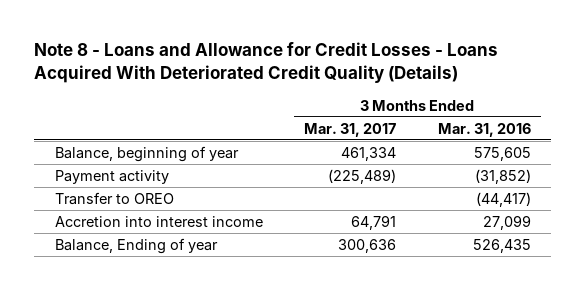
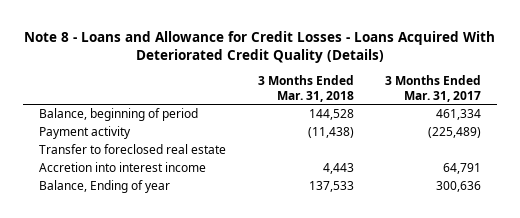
[437,122,531,137] Mar. 31, 2016 -> none
none -> [257,75,354,102] 3 Months Ended Mar. 31, 2018
[54,145,239,162] Balance, beginning of year -> [39,108,199,122] Balance, beginning of period
[54,191,174,205] Transfer to OREO -> [39,144,227,155] Transfer to foreclosed real estate

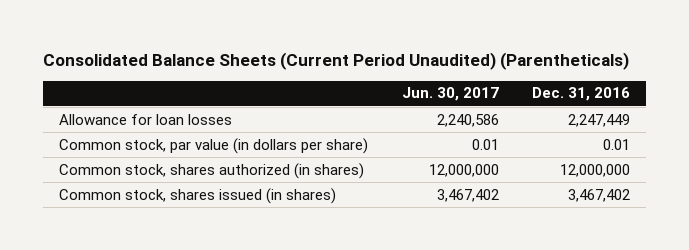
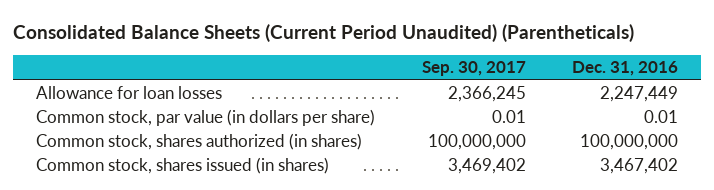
[401,87,499,102] Jun. 30, 2017 -> none
none -> [421,61,526,77] Sep. 30, 2017
[559,163,630,177] 12,000,000 -> [579,134,678,151] 100,000,000

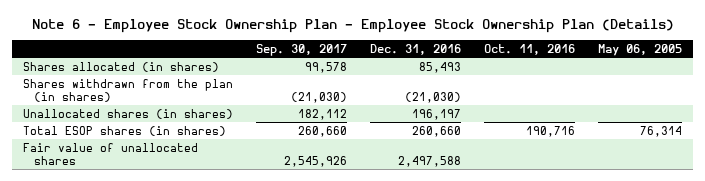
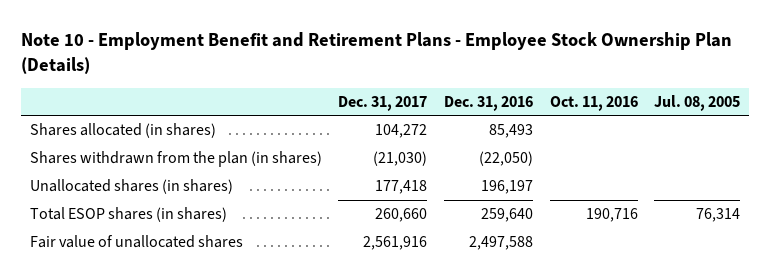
[31,18,674,33] Note 6 - Employee Stock Ownership Plan - Employee Stock Ownership Plan (Details) -> [21,32,733,75] Note 10 - Employment Benefit and Retirement Plans - Employee Stock Ownership Plan (Details)
[256,43,348,56] Sep. 30, 2017 -> none
[597,43,682,56] May 06, 2005 -> none
none -> [338,95,428,111] Dec. 31, 2017
none -> [654,94,741,111] Jul. 08, 2005
[405,91,462,103] (21,030) -> [479,151,534,167] (22,050)
[412,125,462,137] 260,660 -> [481,208,534,223] 259,640

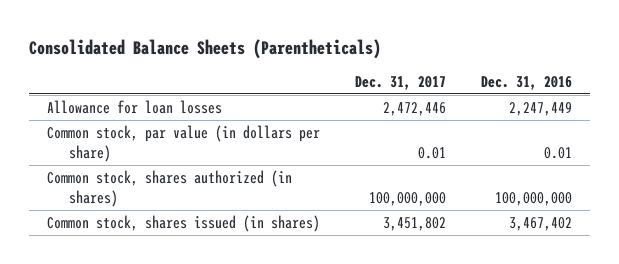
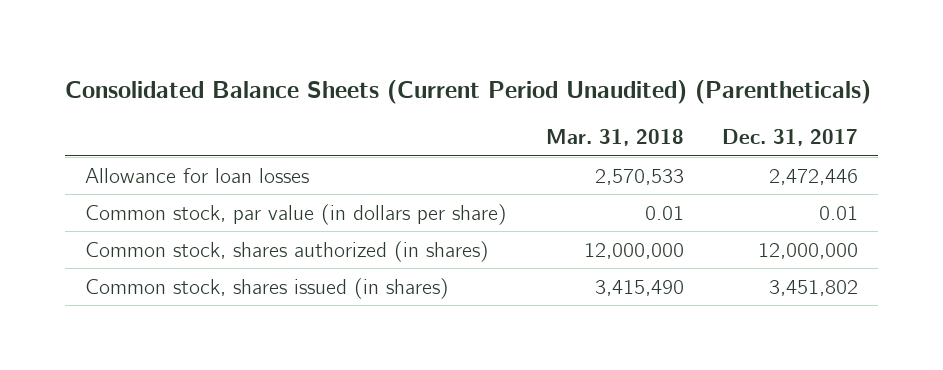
[29,38,382,59] Consolidated Balance Sheets (Parentheticals) -> [65,79,872,104] Consolidated Balance Sheets (Current Period Unaudited) (Parentheticals)
[481,75,573,90] Dec. 31, 2016 -> none
none -> [545,129,684,147] Mar. 31, 2018
[369,191,447,206] 100,000,000 -> [758,242,859,259] 12,000,000

